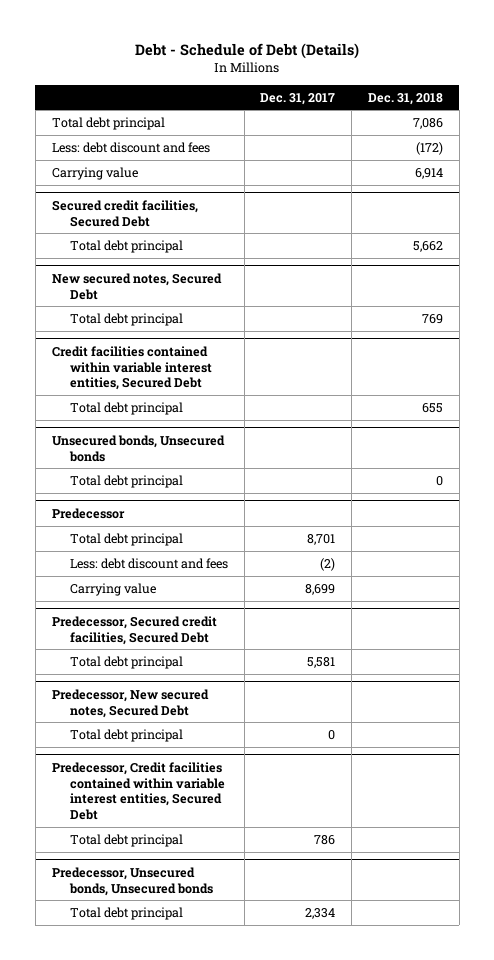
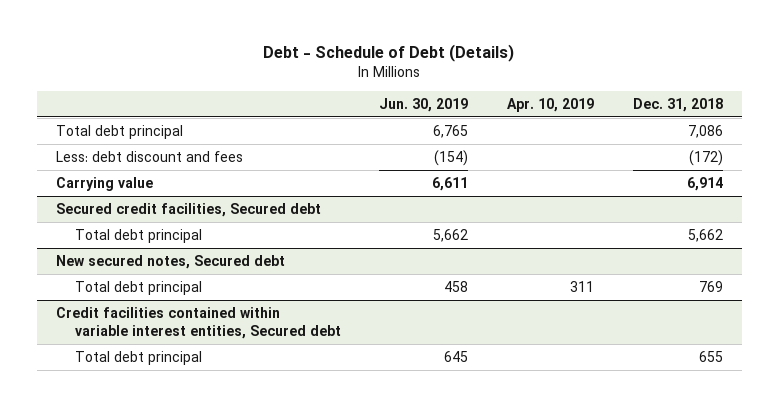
[260,92,336,105] Dec. 31, 2017 -> none
none -> [379,97,469,112] Jun. 30, 2019
none -> [507,97,595,112] Apr. 10, 2019
[51,199,198,227] Secured credit facilities, Secured Debt -> [55,203,321,218] Secured credit facilities, Secured debt
[51,272,222,300] New secured notes, Secured Debt -> [55,255,285,270] New secured notes, Secured debt
[51,345,212,391] Credit facilities contained within variable interest entities, Secured Debt -> [55,307,341,339] Credit facilities contained within variable interest entities, Secured debt
[51,434,225,462] Unsecured bonds, Unsecured bonds -> none
[69,474,183,488] Total debt principal -> none
[51,507,125,519] Predecessor -> none
[69,532,183,546] Total debt principal -> none
[69,557,228,569] Less: debt discount and fees -> none
[69,582,156,596] Carrying value -> none
[51,615,217,645] Predecessor, Secured credit facilities, Secured Debt -> none
[69,655,183,669] Total debt principal -> none
[51,688,209,718] Predecessor, New secured notes, Secured Debt -> none
[69,728,183,742] Total debt principal -> none
[51,761,225,820] Predecessor, Credit facilities contained within variable interest entities, Secured Debt -> none
[69,833,183,847] Total debt principal -> none
[51,866,213,896] Predecessor, Unsecured bonds, Unsecured bonds -> none
[69,906,183,920] Total debt principal -> none

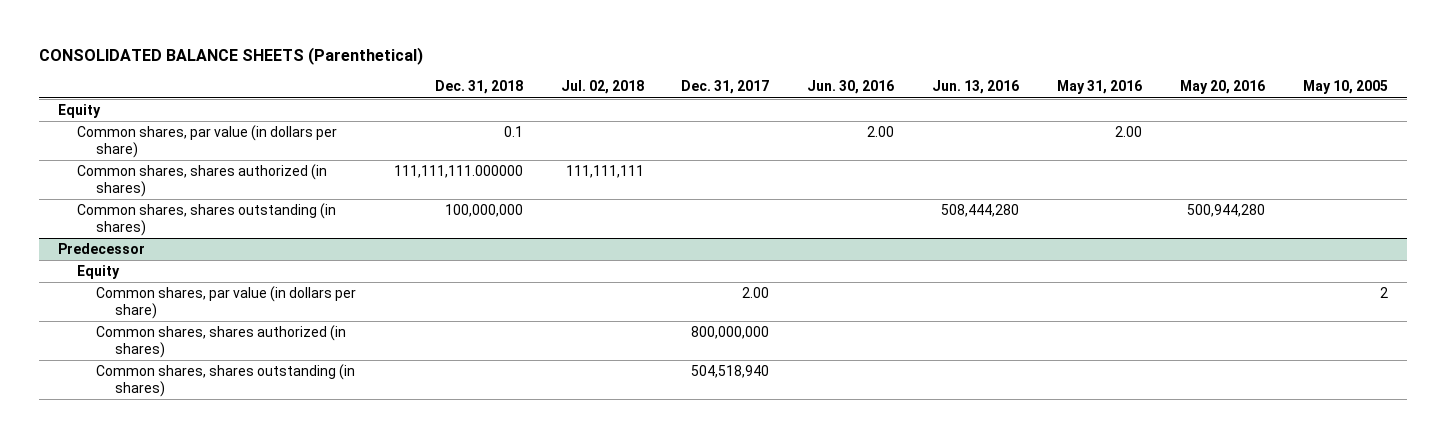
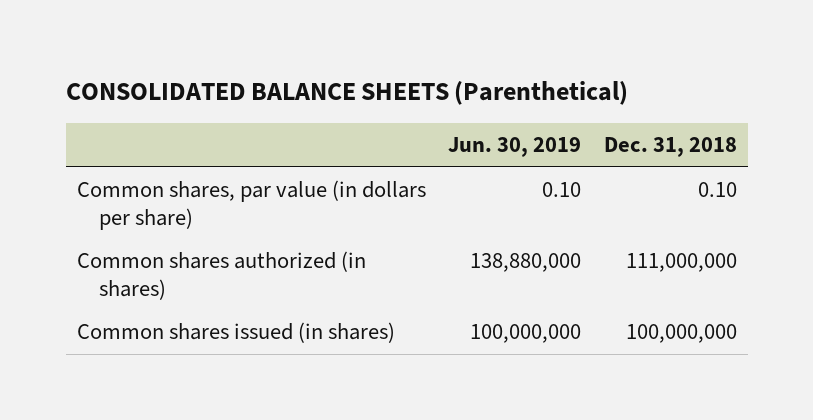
[560,80,644,95] Jul. 02, 2018 -> none
[681,80,770,95] Dec. 31, 2017 -> none
[807,80,895,95] Jun. 30, 2016 -> none
[932,80,1020,95] Jun. 13, 2016 -> none
[1057,80,1143,95] May 31, 2016 -> none
[1180,80,1266,95] May 20, 2016 -> none
[1303,80,1389,95] May 10, 2005 -> none
none -> [448,137,582,158] Jun. 30, 2019
[58,104,102,119] Equity -> none
[58,243,146,255] Predecessor -> none
[76,265,120,280] Equity -> none
[95,286,356,319] Common shares, par value (in dollars per share) -> none
[95,325,346,358] Common shares, shares authorized (in shares) -> none
[95,364,355,397] Common shares, shares outstanding (in shares) -> none
[503,126,523,138] 0.1 -> [697,182,737,198] 0.10
[76,164,327,197] Common shares, shares authorized (in shares) -> [76,251,366,300] Common shares authorized (in shares)
[393,165,523,179] 111,111,111.000000 -> [625,253,737,273] 111,000,000
[76,203,336,236] Common shares, shares outstanding (in shares) -> [76,322,395,344] Common shares issued (in shares)

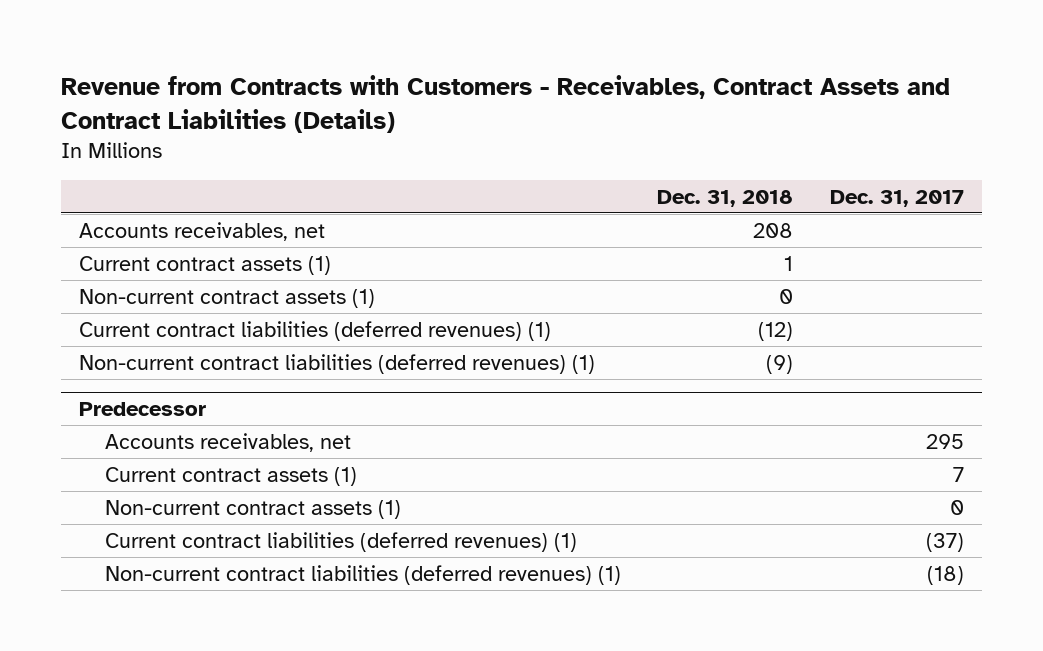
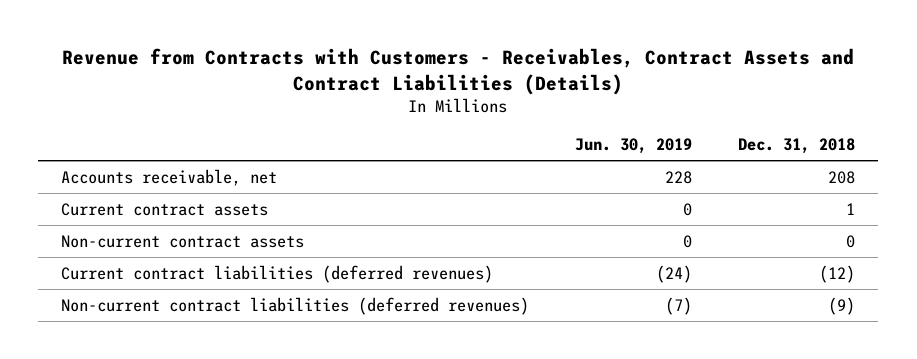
[829,189,964,207] Dec. 31, 2017 -> none
none -> [575,138,693,155] Jun. 30, 2019
[79,401,207,416] Predecessor -> none
[105,432,352,452] Accounts receivables, net -> none
[105,466,358,486] Current contract assets (1) -> none
[105,499,402,519] Non-current contract assets (1) -> none
[105,531,578,552] Current contract liabilities (deferred revenues) (1) -> none
[105,564,622,585] Non-current contract liabilities (deferred revenues) (1) -> none
[79,221,326,241] Accounts receivables, net -> [61,168,278,186] Accounts receivable, net
[79,255,332,275] Current contract assets (1) -> [61,202,269,216] Current contract assets
[79,288,376,308] Non-current contract assets (1) -> [61,234,305,248] Non-current contract assets
[79,320,552,341] Current contract liabilities (deferred revenues) (1) -> [61,264,494,283] Current contract liabilities (deferred revenues)
[79,353,596,374] Non-current contract liabilities (deferred revenues) (1) -> [61,296,530,315] Non-current contract liabilities (deferred revenues)

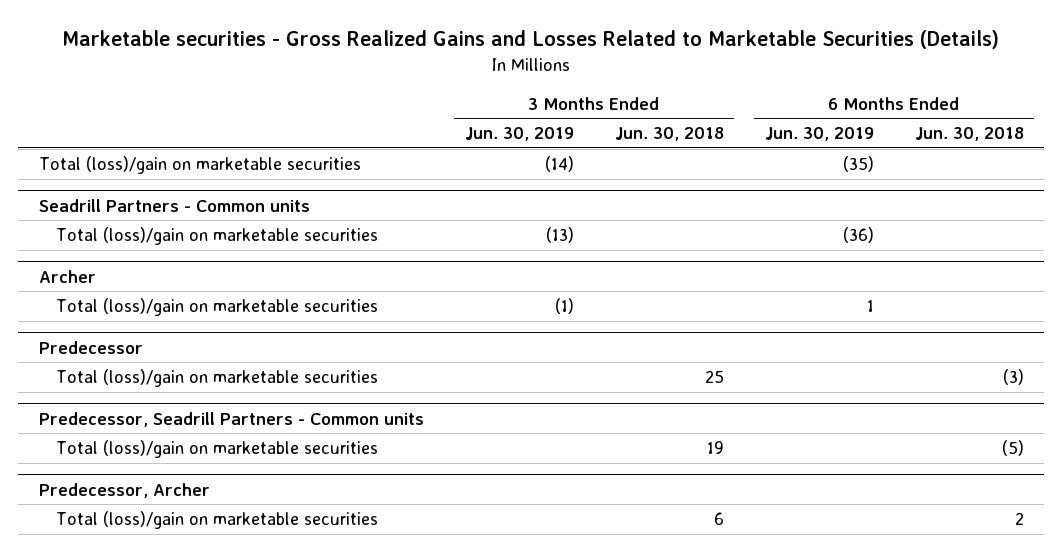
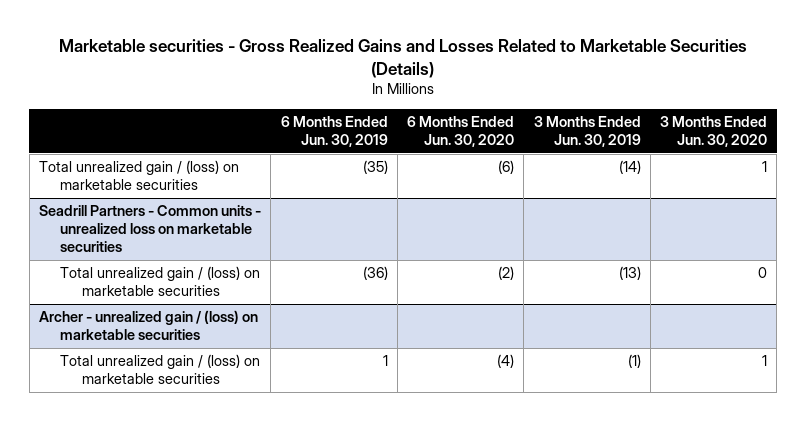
[614,127,724,142] Jun. 30, 2018 -> none
[914,127,1024,142] Jun. 30, 2018 -> none
none -> [407,116,515,148] 6 Months Ended Jun. 30, 2020
none -> [660,116,768,148] 3 Months Ended Jun. 30, 2020
[38,340,143,354] Predecessor -> none
[55,368,378,387] Total (loss)/gain on marketable securities -> none
[38,411,424,427] Predecessor, Seadrill Partners - Common units -> none
[55,439,378,458] Total (loss)/gain on marketable securities -> none
[38,482,210,498] Predecessor, Archer -> none
[55,510,378,529] Total (loss)/gain on marketable securities -> none
[38,155,361,174] Total (loss)/gain on marketable securities -> [39,160,240,191] Total unrealized gain / (loss) on marketable securities
[38,198,310,212] Seadrill Partners - Common units -> [39,205,262,253] Seadrill Partners - Common units - unrealized loss on marketable securities
[55,226,378,245] Total (loss)/gain on marketable securities -> [60,266,261,297] Total unrealized gain / (loss) on marketable securities
[38,269,96,283] Archer -> [39,310,259,341] Archer - unrealized gain / (loss) on marketable securities
[55,297,378,316] Total (loss)/gain on marketable securities -> [60,354,261,385] Total unrealized gain / (loss) on marketable securities

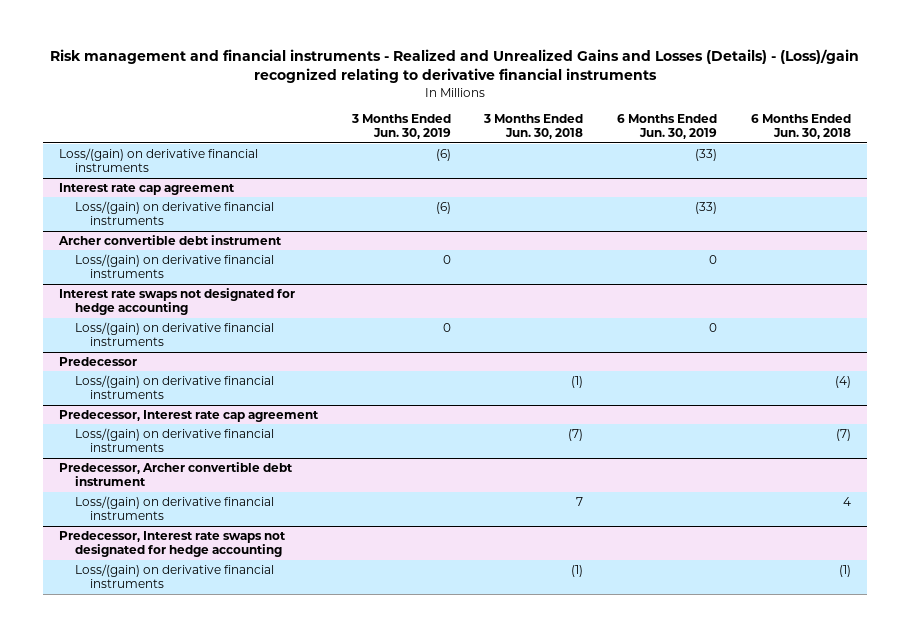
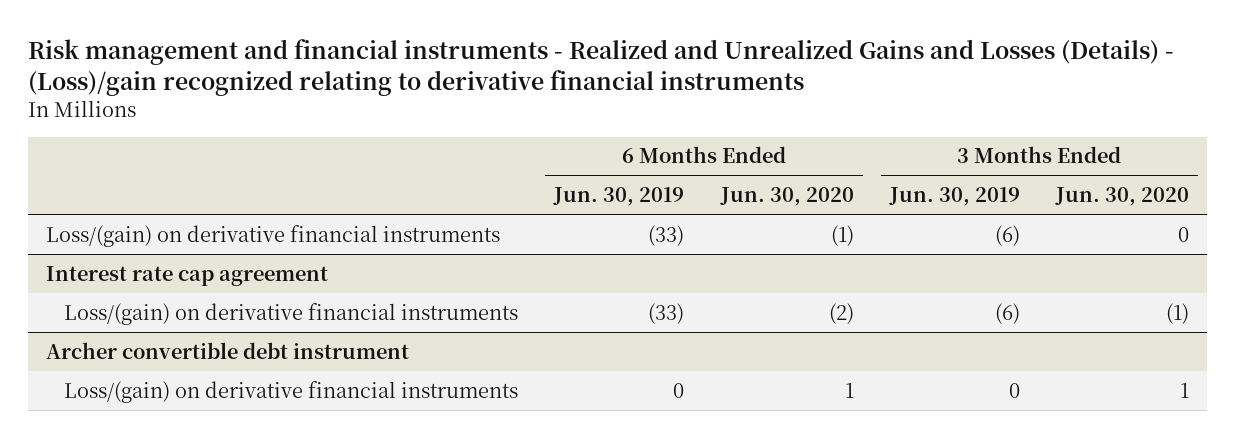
[483,113,584,140] 3 Months Ended Jun. 30, 2018 -> none
[750,113,851,140] 6 Months Ended Jun. 30, 2018 -> none
none -> [719,187,854,207] Jun. 30, 2020
none -> [1054,187,1189,207] Jun. 30, 2020
[59,287,296,316] Interest rate swaps not designated for hedge accounting -> none
[74,321,274,347] Loss/(gain) on derivative financial instruments -> none
[59,356,138,366] Predecessor -> none
[74,374,274,400] Loss/(gain) on derivative financial instruments -> none
[59,409,320,422] Predecessor, Interest rate cap agreement -> none
[74,427,274,453] Loss/(gain) on derivative financial instruments -> none
[59,461,294,487] Predecessor, Archer convertible debt instrument -> none
[74,495,274,521] Loss/(gain) on derivative financial instruments -> none
[59,530,287,558] Predecessor, Interest rate swaps not designated for hedge accounting -> none
[74,563,274,589] Loss/(gain) on derivative financial instruments -> none

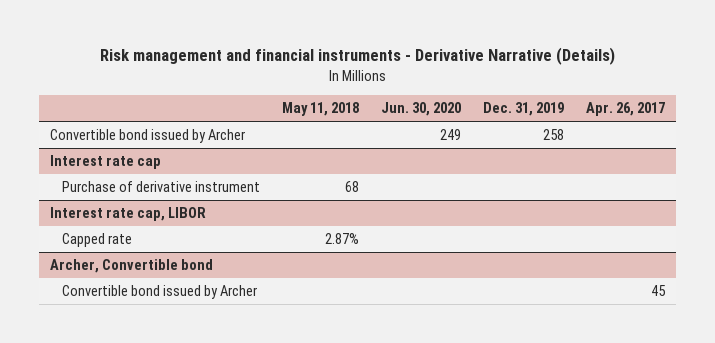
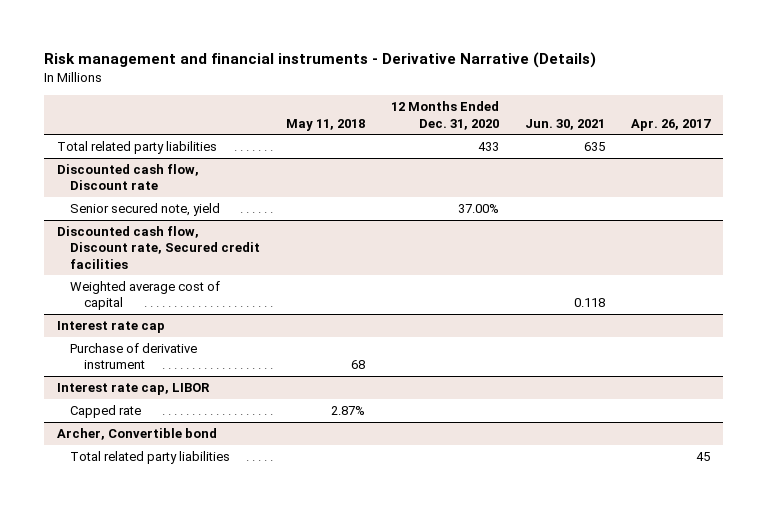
[381,102,462,117] Jun. 30, 2020 -> none
[483,102,565,117] Dec. 31, 2019 -> none
none -> [391,101,500,130] 12 Months Ended Dec. 31, 2020
none -> [525,118,606,130] Jun. 30, 2021
[50,129,246,144] Convertible bond issued by Archer -> [56,140,217,154] Total related party liabilities
none -> [56,163,199,191] Discounted cash flow, Discount rate
none -> [70,202,221,216] Senior secured note, yield
none -> [56,225,261,269] Discounted cash flow, Discount rate, Secured credit facilities
none -> [70,280,221,311] Weighted average cost of capital
[62,285,258,300] Convertible bond issued by Archer -> [70,450,231,464] Total related party liabilities

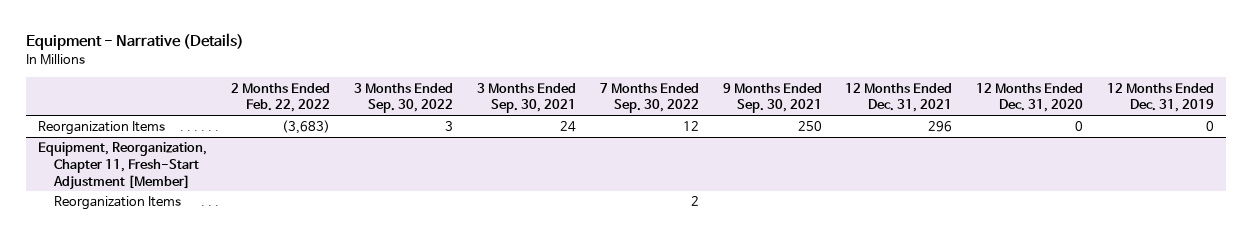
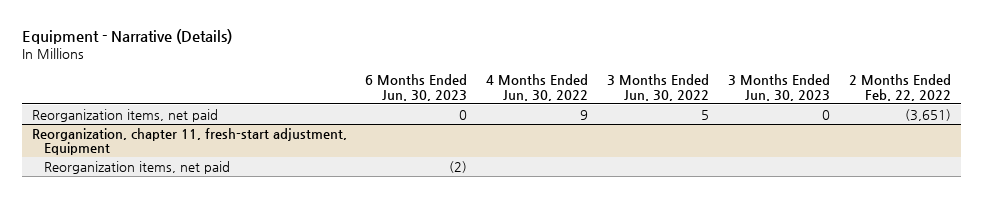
[353,82,453,114] 3 Months Ended Sep. 30, 2022 -> none
[476,82,576,114] 3 Months Ended Sep. 30, 2021 -> none
[599,82,699,114] 7 Months Ended Sep. 30, 2022 -> none
[722,82,822,114] 9 Months Ended Sep. 30, 2021 -> none
[845,82,953,113] 12 Months Ended Dec. 31, 2021 -> none
[976,82,1084,113] 12 Months Ended Dec. 31, 2020 -> none
[1107,82,1215,113] 12 Months Ended Dec. 31, 2019 -> none
none -> [365,74,468,101] 6 Months Ended Jun. 30, 2023
none -> [486,74,589,101] 4 Months Ended Jun. 30, 2022
none -> [607,74,710,101] 3 Months Ended Jun. 30, 2022
none -> [728,74,831,101] 3 Months Ended Jun. 30, 2023
[37,121,165,136] Reorganization Items -> [31,108,218,122] Reorganization items, net paid
[281,120,330,135] (3,683) -> [905,108,952,121] (3,651)
[37,142,207,190] Equipment, Reorganization, Chapter 11, Fresh-Start Adjustment [Member] -> [31,127,347,156] Reorganization, chapter 11, fresh-start adjustment, Equipment
[53,196,181,211] Reorganization Items -> [43,160,230,174] Reorganization items, net paid

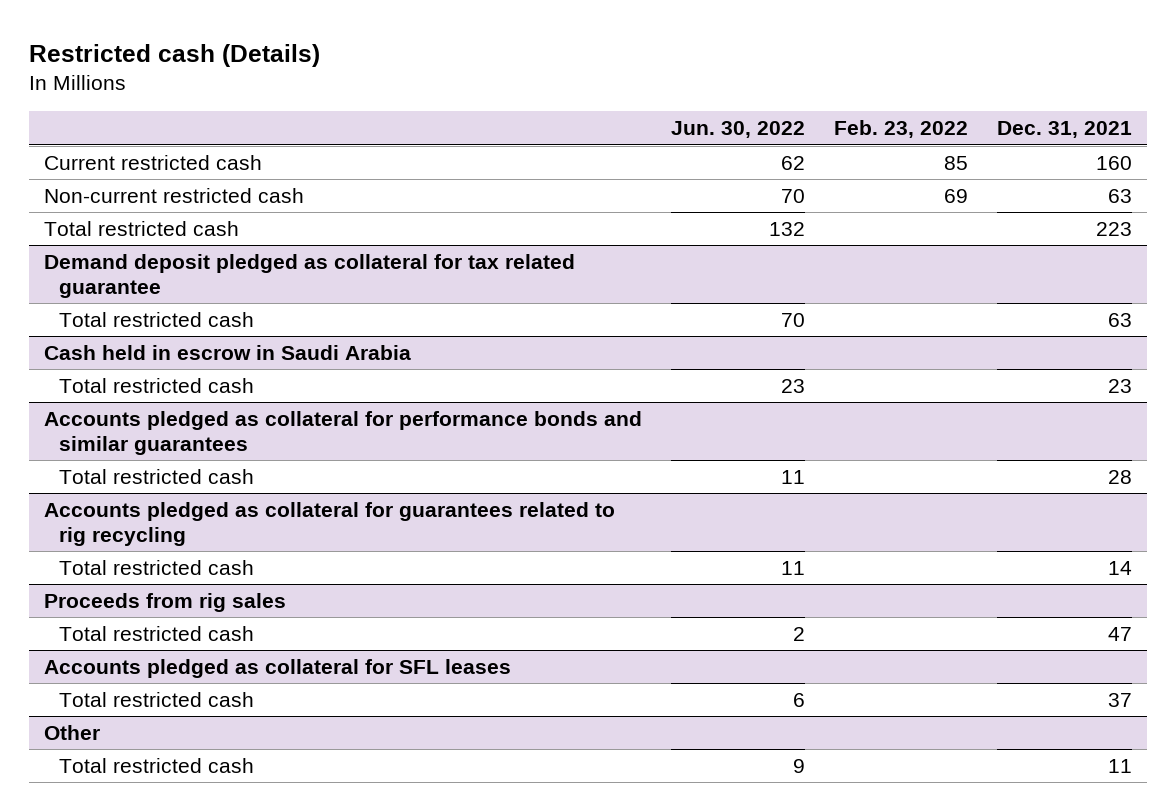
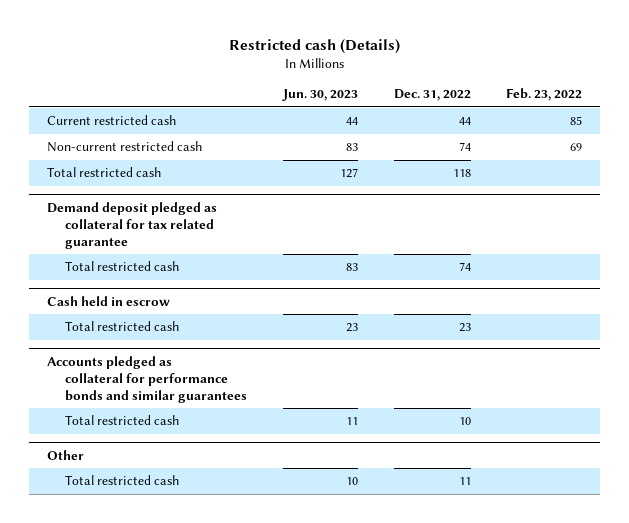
[670,121,805,139] Jun. 30, 2022 -> none
[997,121,1133,139] Dec. 31, 2021 -> none
none -> [282,89,359,102] Jun. 30, 2023
none -> [393,89,471,102] Dec. 31, 2022
[43,345,411,361] Cash held in escrow in Saudi Arabia -> [46,295,170,306] Cash held in escrow
[43,502,615,546] Accounts pledged as collateral for guarantees related to rig recycling -> none
[59,560,255,576] Total restricted cash -> none
[43,593,286,613] Proceeds from rig sales -> none
[59,626,255,642] Total restricted cash -> none
[43,659,511,679] Accounts pledged as collateral for SFL leases -> none
[59,692,255,708] Total restricted cash -> none

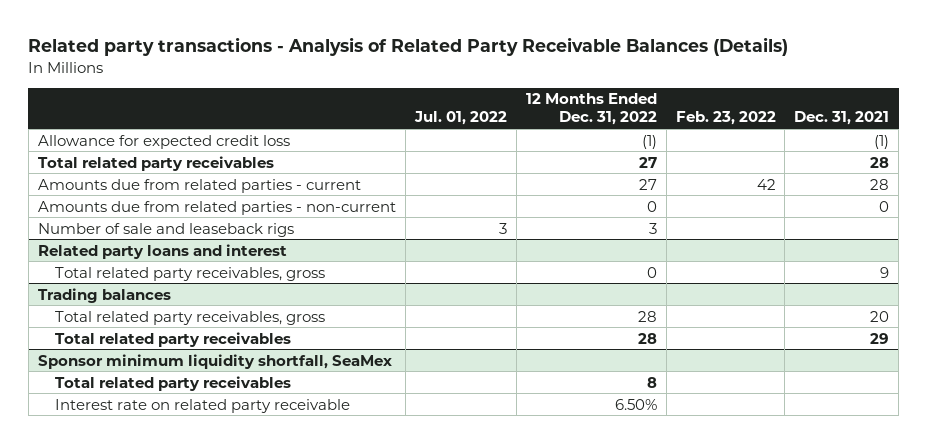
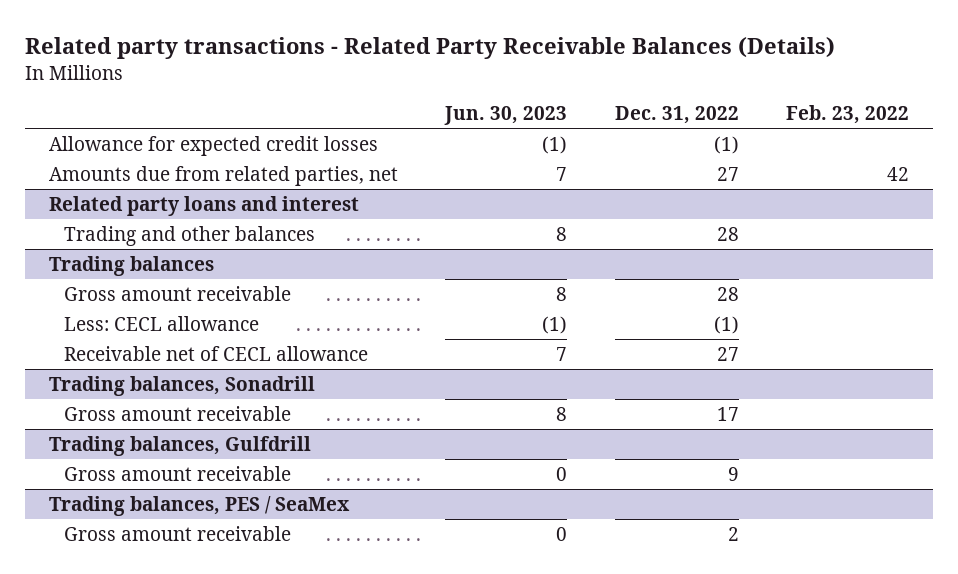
[28,37,789,57] Related party transactions - Analysis of Related Party Receivable Balances (Details) -> [24,37,835,60] Related party transactions - Related Party Receivable Balances (Details)
[413,111,507,126] Jul. 01, 2022 -> none
[525,93,657,126] 12 Months Ended Dec. 31, 2022 -> none
[794,111,890,126] Dec. 31, 2021 -> none
none -> [444,106,568,126] Jun. 30, 2023
none -> [614,106,739,125] Dec. 31, 2022
[37,155,274,171] Total related party receivables -> none
[37,200,396,215] Amounts due from related parties - non-current -> none
[37,222,294,237] Number of sale and leaseback rigs -> none
[37,134,290,149] Allowance for expected credit loss -> [48,135,378,156] Allowance for expected credit losses
[37,178,361,193] Amounts due from related parties - current -> [48,165,398,186] Amounts due from related parties, net
[55,266,326,281] Total related party receivables, gross -> [63,225,315,246] Trading and other balances
[55,310,326,325] Total related party receivables, gross -> none
[37,353,392,369] Sponsor minimum liquidity shortfall, SeaMex -> none
[55,375,292,391] Total related party receivables -> none
[55,398,351,413] Interest rate on related party receivable -> none
[55,331,292,347] Total related party receivables -> [63,285,291,301] Gross amount receivable
none -> [63,315,259,331] Less: CECL allowance
none -> [63,345,368,361] Receivable net of CECL allowance
none -> [48,375,315,396] Trading balances, Sonadrill
none -> [63,405,291,421] Gross amount receivable
none -> [48,435,311,456] Trading balances, Gulfdrill
none -> [63,465,291,481] Gross amount receivable
none -> [48,495,350,516] Trading balances, PES / SeaMex
none -> [63,525,291,541] Gross amount receivable

